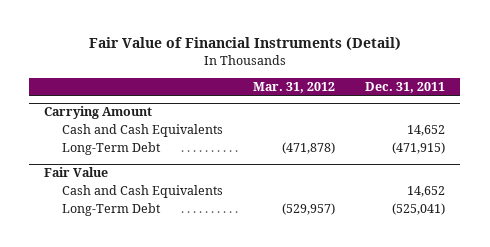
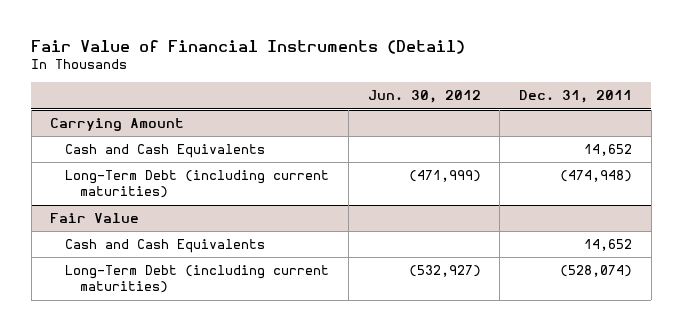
[253,81,336,93] Mar. 31, 2012 -> none
none -> [367,90,481,104] Jun. 30, 2012
[62,142,162,156] Long-Term Debt -> [65,170,330,199] Long-Term Debt (including current maturities)
[392,142,446,155] (471,915) -> [559,170,632,183] (474,948)
[62,203,162,217] Long-Term Debt -> [65,265,330,294] Long-Term Debt (including current maturities)
[392,203,446,216] (525,041) -> [559,265,632,278] (528,074)

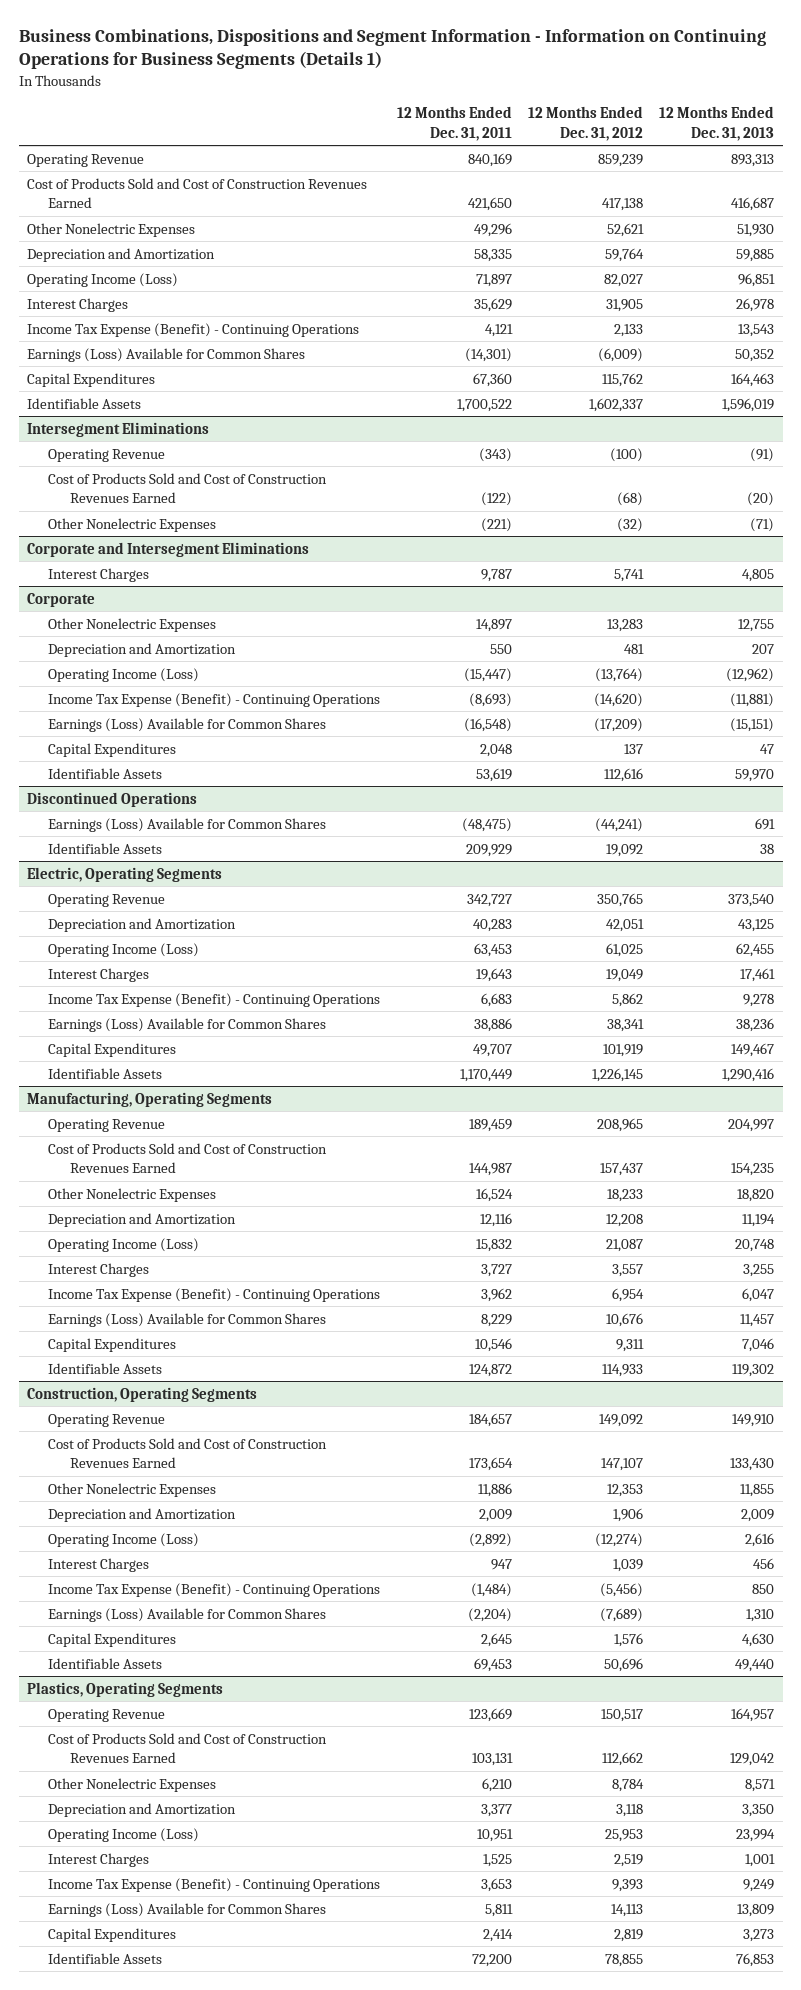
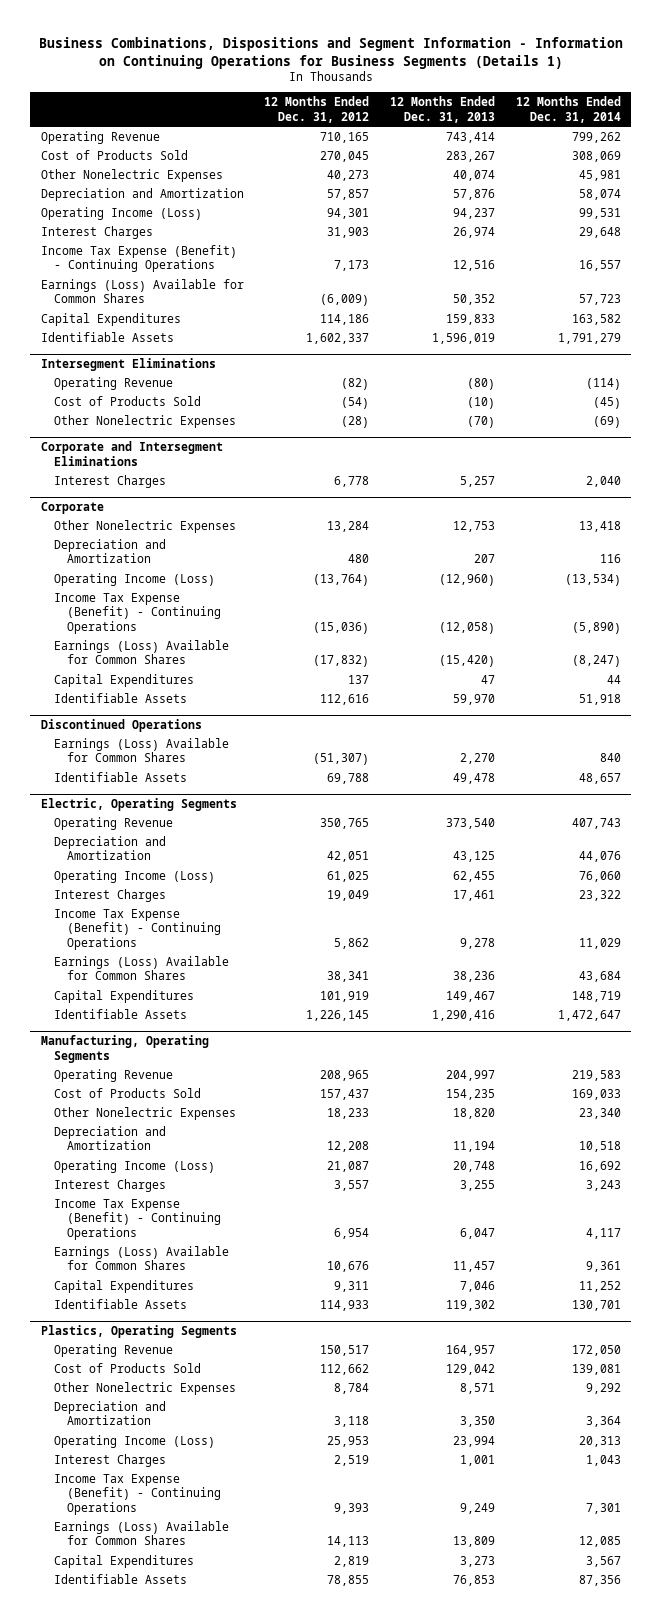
[396,106,512,141] 12 Months Ended Dec. 31, 2011 -> none
none -> [515,96,621,123] 12 Months Ended Dec. 31, 2014
[598,153,644,167] 859,239 -> [320,131,370,143] 710,165
[731,153,775,167] 893,313 -> [445,131,495,143] 743,414
[26,177,367,209] Cost of Products Sold and Cost of Construction Revenues Earned -> [40,149,188,160] Cost of Products Sold
[602,198,644,212] 417,138 -> [320,150,370,162] 270,045
[731,197,775,212] 416,687 -> [445,150,495,162] 283,267
[607,222,645,237] 52,621 -> [327,169,370,181] 40,273
[737,223,775,237] 51,930 -> [452,169,495,181] 40,074
[605,247,645,262] 59,764 -> [327,188,370,200] 57,857
[736,248,775,262] 59,885 -> [452,188,495,200] 57,876
[604,273,644,287] 82,027 -> [327,207,370,219] 94,301
[738,272,776,287] 96,851 -> [452,207,495,219] 94,237
[606,298,644,312] 31,905 -> [327,226,370,238] 31,903
[736,297,775,312] 26,978 -> [452,226,495,238] 26,974
[614,323,644,337] 2,133 -> [334,260,370,272] 7,173
[738,323,775,337] 13,543 -> [452,260,495,272] 12,516
[602,372,644,387] 115,762 -> [320,313,370,325] 114,186
[731,372,775,387] 164,463 -> [445,313,495,325] 159,833
[610,447,644,462] (100) -> [341,377,370,390] (82)
[750,447,775,462] (91) -> [466,377,495,390] (80)
[48,472,328,504] Cost of Products Sold and Cost of Construction Revenues Earned -> [53,395,201,406] Cost of Products Sold
[617,492,644,507] (68) -> [341,396,370,409] (54)
[747,492,775,507] (20) -> [466,396,495,409] (10)
[617,517,644,532] (32) -> [341,415,370,428] (28)
[750,517,775,532] (71) -> [466,415,495,428] (70)
[614,568,645,582] 5,741 -> [334,475,370,487] 6,778
[742,568,775,582] 4,805 -> [459,475,495,487] 5,257
[607,618,644,632] 13,283 -> [327,520,370,532] 13,284
[738,618,775,632] 12,755 -> [452,520,495,532] 12,753
[624,643,645,654] 481 -> [348,554,370,564] 480
[726,667,775,682] (12,962) -> [438,573,495,586] (12,960)
[594,692,644,707] (14,620) -> [313,621,370,634] (15,036)
[730,692,775,707] (11,881) -> [438,621,495,634] (12,058)
[594,717,644,732] (17,209) -> [313,655,370,668] (17,832)
[730,717,775,732] (15,151) -> [438,655,495,668] (15,420)
[595,817,644,832] (44,241) -> [313,753,370,766] (51,307)
[755,817,776,830] 691 -> [459,753,495,765] 2,270
[606,843,644,857] 19,092 -> [327,772,370,784] 69,788
[760,843,775,854] 38 -> [452,772,495,784] 49,478
[48,1142,328,1174] Cost of Products Sold and Cost of Construction Revenues Earned -> [53,1087,201,1098] Cost of Products Sold
[26,1386,257,1402] Construction, Operating Segments -> none
[48,1413,166,1427] Operating Revenue -> none
[48,1437,328,1469] Cost of Products Sold and Cost of Construction Revenues Earned -> none
[48,1482,217,1497] Other Nonelectric Expenses -> none
[48,1507,237,1522] Depreciation and Amortization -> none
[48,1532,200,1547] Operating Income (Loss) -> none
[48,1557,150,1572] Interest Charges -> none
[48,1582,381,1597] Income Tax Expense (Benefit) - Continuing Operations -> none
[48,1607,327,1622] Earnings (Loss) Available for Common Shares -> none
[48,1632,177,1647] Capital Expenditures -> none
[48,1657,163,1669] Identifiable Assets -> none
[48,1732,328,1764] Cost of Products Sold and Cost of Construction Revenues Earned -> [53,1362,201,1373] Cost of Products Sold

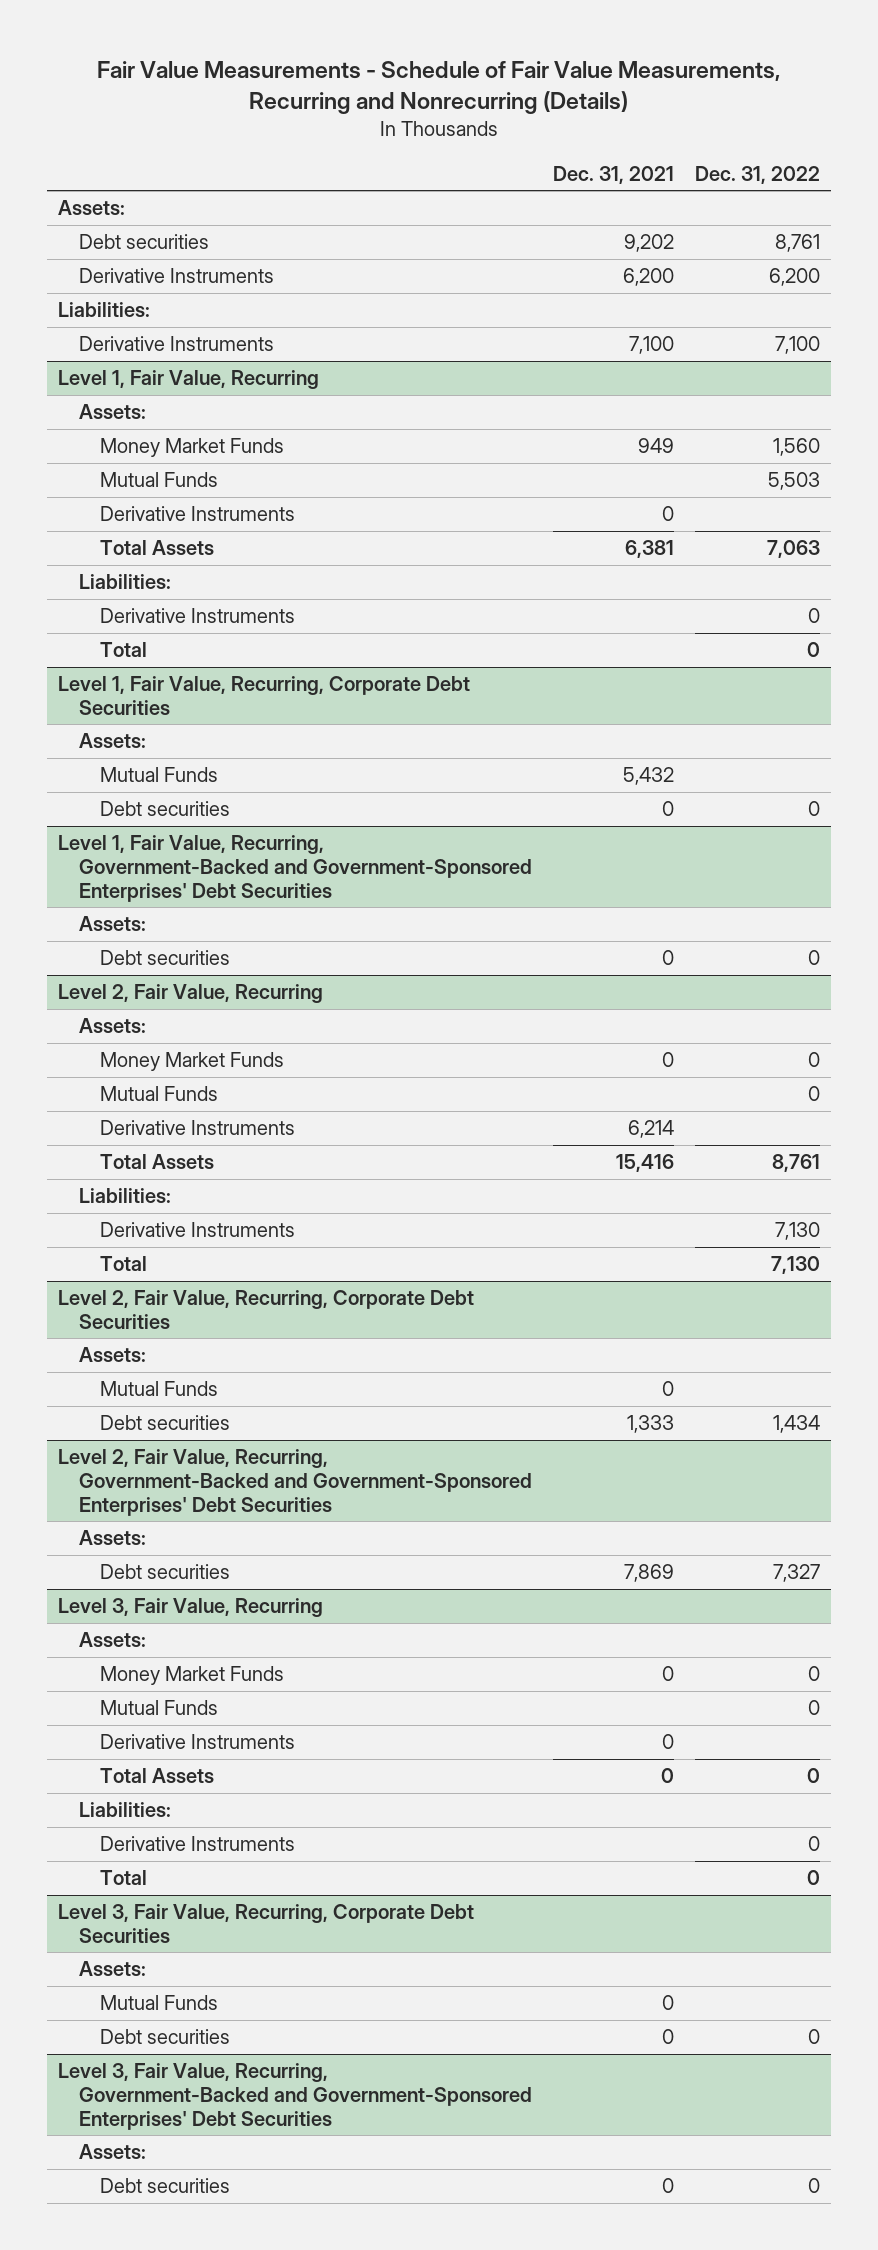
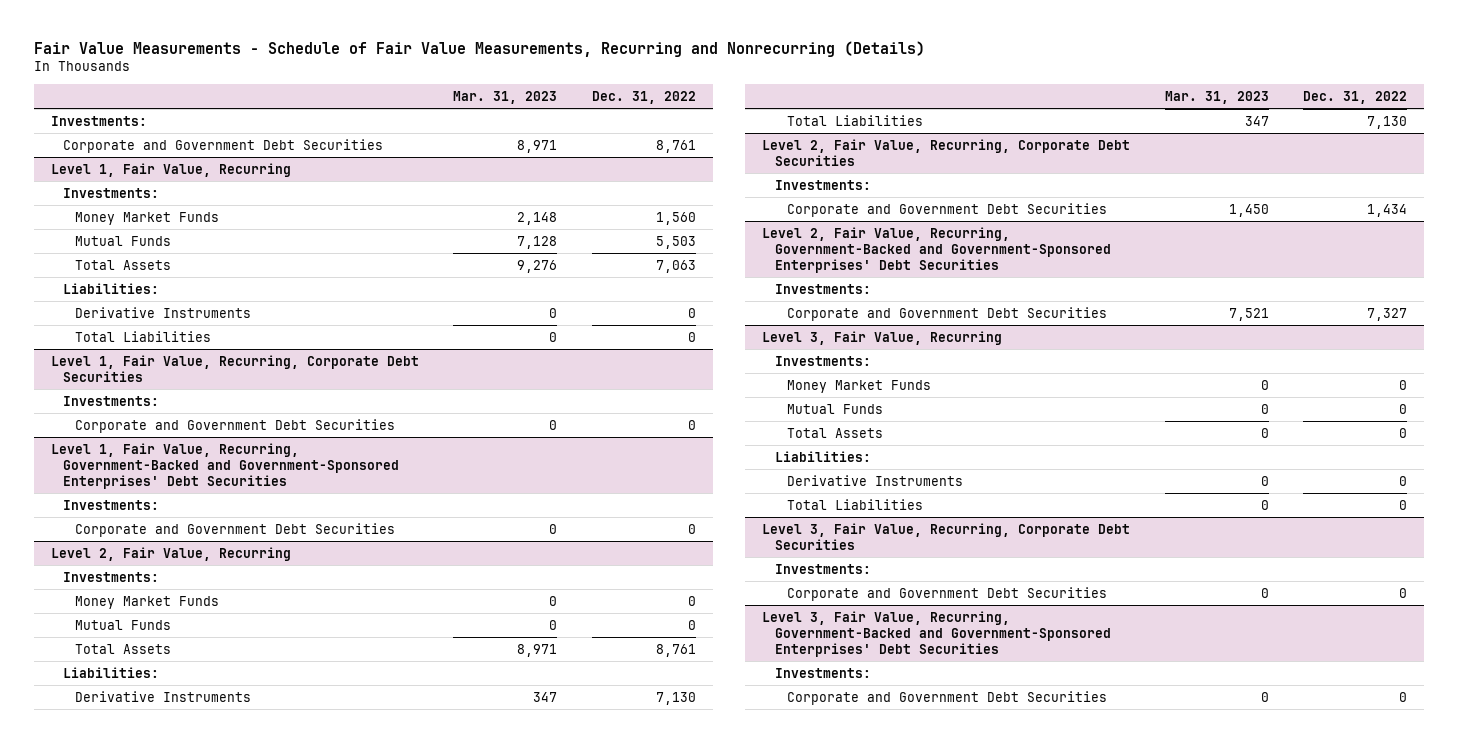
[553,165,675,184] Dec. 31, 2021 -> none
none -> [453,90,558,104] Mar. 31, 2023
[57,200,125,216] Assets: -> none
[79,268,275,284] Derivative Instruments -> none
[57,302,150,318] Liabilities: -> none
[79,336,275,352] Derivative Instruments -> none
none -> [50,115,147,126] Investments:
[79,234,210,250] Debt securities -> [63,138,384,153] Corporate and Government Debt Securities
[79,404,147,420] Assets: -> none
none -> [63,187,160,198] Investments:
[100,506,296,522] Derivative Instruments -> none
[100,642,148,658] Total -> [75,330,212,342] Total Liabilities
[79,733,147,749] Assets: -> none
[100,767,219,783] Mutual Funds -> none
none -> [63,395,160,406] Investments:
[100,801,231,817] Debt securities -> [75,418,396,433] Corporate and Government Debt Securities
[79,916,147,932] Assets: -> none
none -> [63,499,160,510] Investments:
[100,950,231,966] Debt securities -> [75,522,396,537] Corporate and Government Debt Securities
[79,1018,147,1034] Assets: -> none
none -> [63,571,160,582] Investments:
[100,1120,296,1136] Derivative Instruments -> none
[100,1256,148,1272] Total -> [786,114,923,126] Total Liabilities
[79,1347,147,1363] Assets: -> none
[100,1381,219,1397] Mutual Funds -> none
none -> [774,179,871,190] Investments:
[100,1415,231,1431] Debt securities -> [786,202,1107,217] Corporate and Government Debt Securities
[79,1530,147,1546] Assets: -> none
none -> [774,283,871,294] Investments:
[100,1564,231,1580] Debt securities -> [786,306,1107,321] Corporate and Government Debt Securities
[79,1632,147,1648] Assets: -> none
none -> [774,355,871,366] Investments:
[100,1734,296,1750] Derivative Instruments -> none
[100,1870,148,1886] Total -> [786,498,923,510] Total Liabilities
[79,1961,147,1977] Assets: -> none
[100,1995,219,2011] Mutual Funds -> none
none -> [774,563,871,574] Investments:
[100,2029,231,2045] Debt securities -> [786,586,1107,601] Corporate and Government Debt Securities
[79,2144,147,2160] Assets: -> none
none -> [774,667,871,678] Investments:
[100,2178,231,2194] Debt securities -> [786,690,1107,705] Corporate and Government Debt Securities

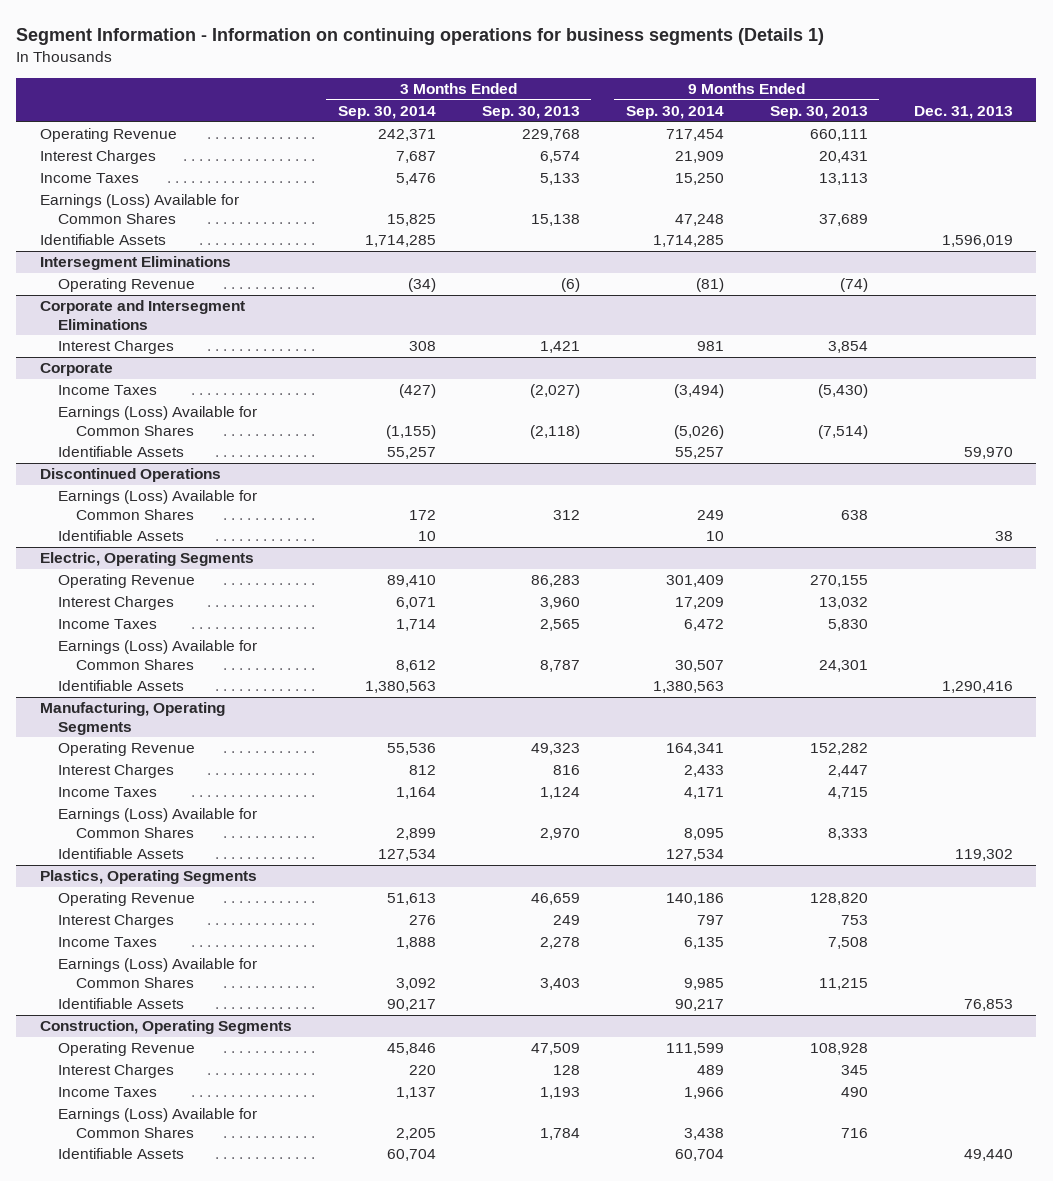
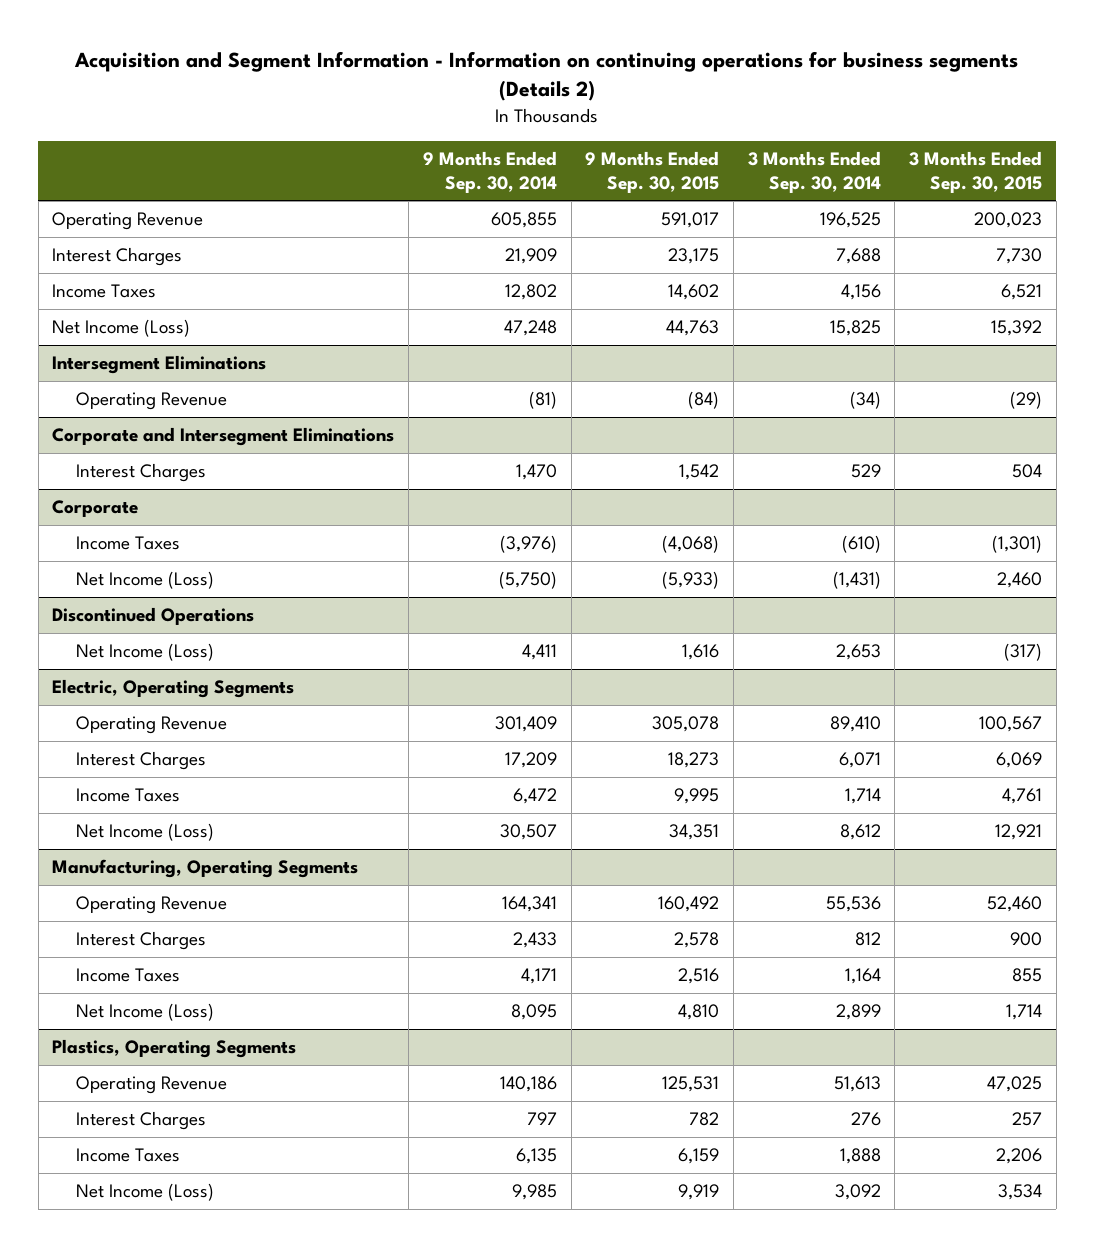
[16,27,825,45] Segment Information - Information on continuing operations for business segments (Details 1) -> [74,51,1019,102] Acquisition and Segment Information - Information on continuing operations for business segments (Details 2)
[481,106,580,120] Sep. 30, 2013 -> none
[769,106,868,120] Sep. 30, 2013 -> none
[913,106,1013,120] Dec. 31, 2013 -> none
none -> [585,150,720,193] 9 Months Ended Sep. 30, 2015
none -> [908,150,1042,193] 3 Months Ended Sep. 30, 2015
[39,234,166,246] Identifiable Assets -> none
[377,129,436,142] 242,371 -> [819,212,881,229] 196,525
[665,129,724,142] 717,454 -> [490,212,557,229] 605,855
[395,151,436,164] 7,687 -> [835,248,881,265] 7,688
[395,173,436,186] 5,476 -> [840,284,881,301] 4,156
[674,173,724,186] 15,250 -> [504,284,557,301] 12,802
[39,194,239,224] Earnings (Loss) Available for Common Shares -> [52,319,191,338] Net Income (Loss)
[408,341,436,352] 308 -> [850,464,881,479] 529
[696,341,724,352] 981 -> [515,464,557,481] 1,470
[57,406,257,436] Earnings (Loss) Available for Common Shares -> none
[57,446,184,458] Identifiable Assets -> none
[398,384,436,399] (427) -> [841,535,881,554] (610)
[673,384,724,399] (3,494) -> [499,535,557,554] (3,976)
none -> [76,571,215,590] Net Income (Loss)
[57,490,257,520] Earnings (Loss) Available for Common Shares -> none
[57,530,184,542] Identifiable Assets -> none
none -> [76,643,215,662] Net Income (Loss)
[57,680,184,692] Identifiable Assets -> none
[57,640,257,670] Earnings (Loss) Available for Common Shares -> [76,823,215,842] Net Income (Loss)
[57,848,184,860] Identifiable Assets -> none
[57,808,257,838] Earnings (Loss) Available for Common Shares -> [76,1003,215,1022] Net Income (Loss)
[57,998,184,1010] Identifiable Assets -> none
[39,1020,292,1035] Construction, Operating Segments -> none
[57,1042,195,1057] Operating Revenue -> none
[57,1064,174,1079] Interest Charges -> none
[57,1087,157,1098] Income Taxes -> none
[57,1108,257,1138] Earnings (Loss) Available for Common Shares -> none
[57,1148,184,1160] Identifiable Assets -> none
[57,958,257,988] Earnings (Loss) Available for Common Shares -> [76,1183,215,1202] Net Income (Loss)

